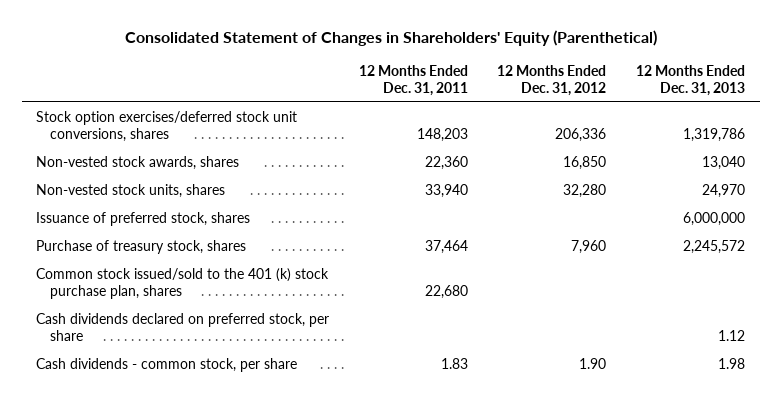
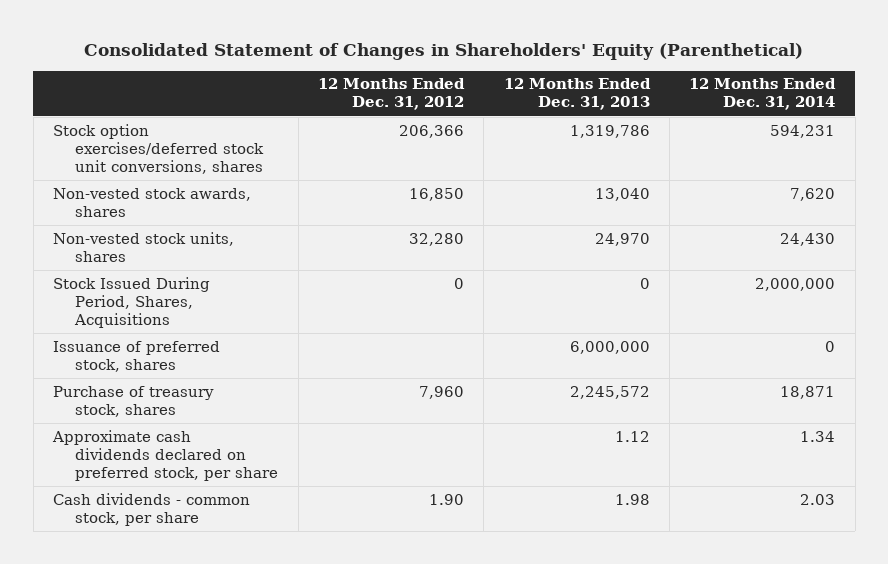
[358,65,468,97] 12 Months Ended Dec. 31, 2011 -> none
none -> [689,78,837,111] 12 Months Ended Dec. 31, 2014
[555,127,607,142] 206,336 -> [398,124,464,138] 206,366
none -> [53,276,211,328] Stock Issued During Period, Shares, Acquisitions
[36,267,330,299] Common stock issued/sold to the 401 (k) stock purchase plan, shares -> none
[36,312,330,341] Cash dividends declared on preferred stock, per share -> [52,429,279,481] Approximate cash dividends declared on preferred stock, per share

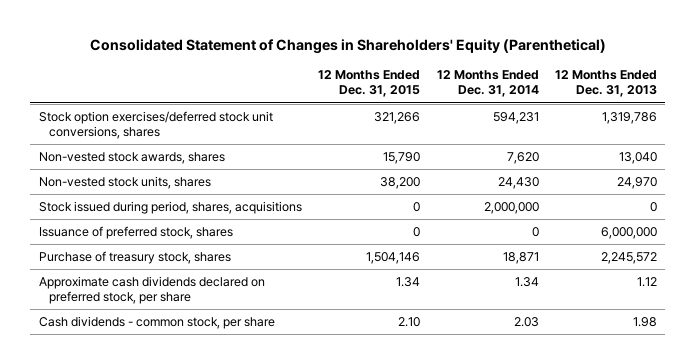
[317,78,465,111] 12 Months Ended Dec. 31, 2012 -> none
none -> [318,70,421,98] 12 Months Ended Dec. 31, 2015
[53,276,211,328] Stock Issued During Period, Shares, Acquisitions -> [38,200,302,214] Stock issued during period, shares, acquisitions

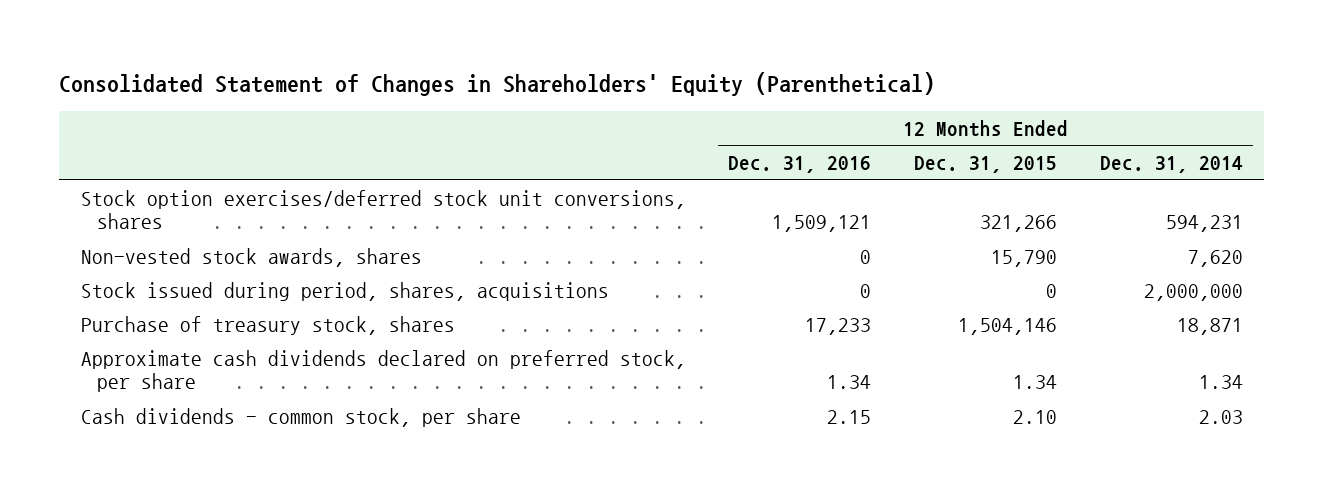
[554,70,657,98] 12 Months Ended Dec. 31, 2013 -> none
none -> [728,156,872,174] Dec. 31, 2016
[38,175,211,189] Non-vested stock units, shares -> none
[38,225,233,239] Issuance of preferred stock, shares -> none

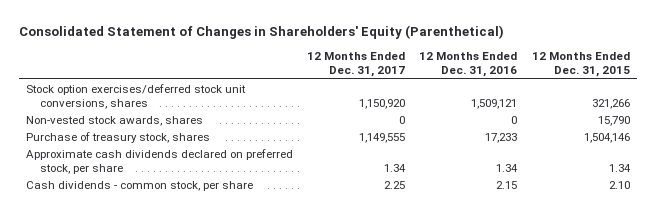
[1099,156,1243,174] Dec. 31, 2014 -> none
none -> [307,52,406,78] 12 Months Ended Dec. 31, 2017
[80,281,609,301] Stock issued during period, shares, acquisitions -> none

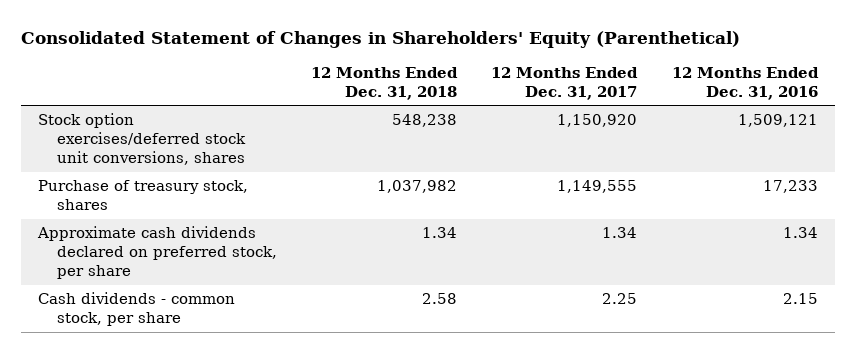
[531,52,630,78] 12 Months Ended Dec. 31, 2015 -> none
none -> [311,66,459,100] 12 Months Ended Dec. 31, 2018
[25,115,203,126] Non-vested stock awards, shares -> none

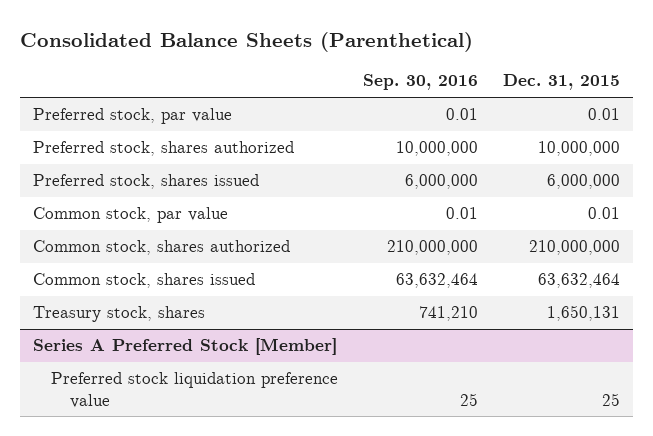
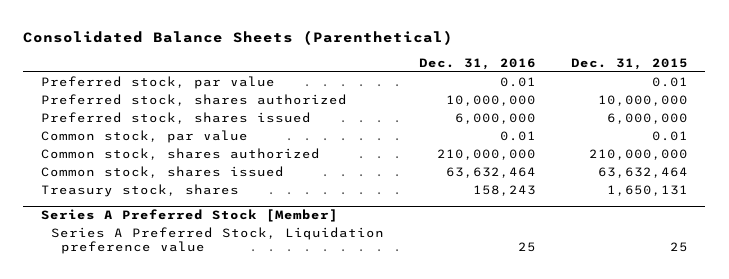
[363,74,479,91] Sep. 30, 2016 -> none
none -> [419,57,537,70] Dec. 31, 2016
[51,372,339,408] Preferred stock liquidation preference value -> [51,227,385,255] Series A Preferred Stock, Liquidation preference value

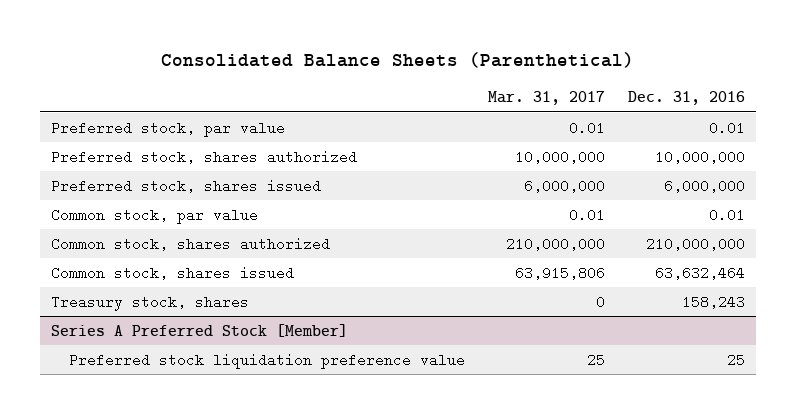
[570,57,688,70] Dec. 31, 2015 -> none
none -> [487,91,605,106] Mar. 31, 2017
[51,227,385,255] Series A Preferred Stock, Liquidation preference value -> [68,352,465,369] Preferred stock liquidation preference value

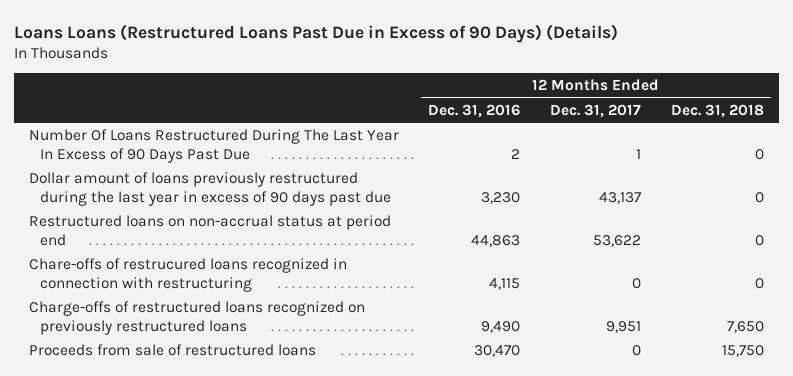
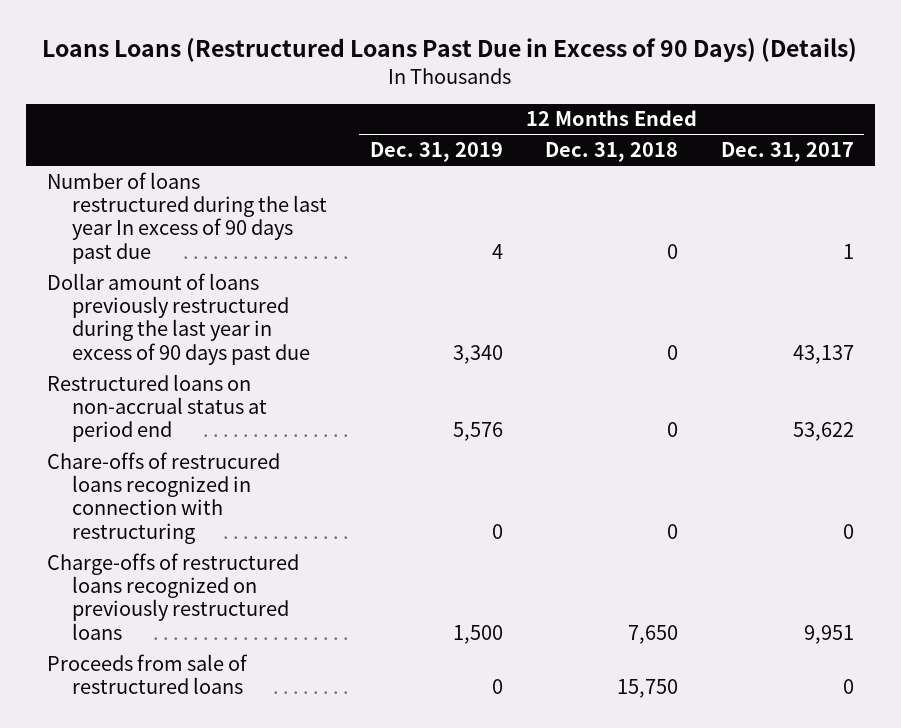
[428,103,521,118] Dec. 31, 2016 -> none
none -> [369,142,503,163] Dec. 31, 2019
[28,128,399,163] Number Of Loans Restructured During The Last Year In Excess of 90 Days Past Due -> [47,171,328,264] Number of loans restructured during the last year In excess of 90 days past due

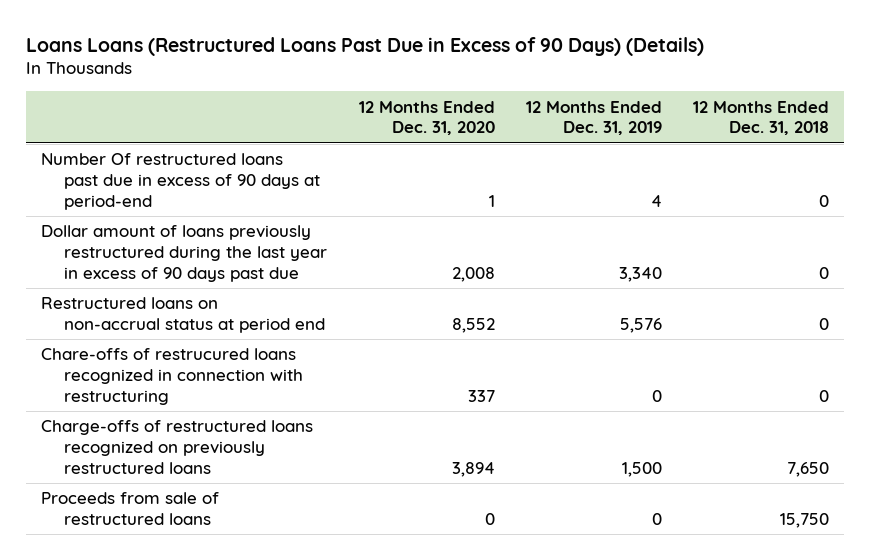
[720,142,854,163] Dec. 31, 2017 -> none
none -> [358,100,495,136] 12 Months Ended Dec. 31, 2020
[47,171,328,264] Number of loans restructured during the last year In excess of 90 days past due -> [41,153,321,210] Number Of restructured loans past due in excess of 90 days at period-end

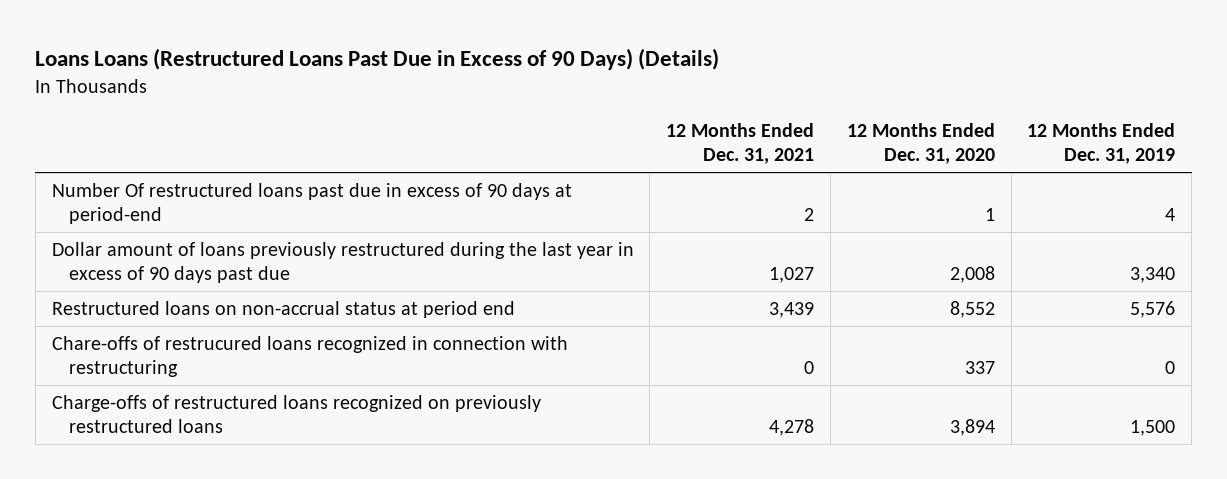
[692,100,829,136] 12 Months Ended Dec. 31, 2018 -> none
none -> [666,122,815,165] 12 Months Ended Dec. 31, 2021
[41,492,220,525] Proceeds from sale of restructured loans -> none

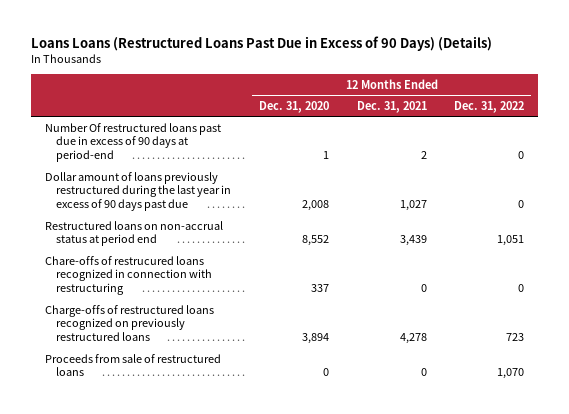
[1027,122,1176,165] 12 Months Ended Dec. 31, 2019 -> none
none -> [454,100,525,113] Dec. 31, 2022
none -> [44,353,221,377] Proceeds from sale of restructured loans

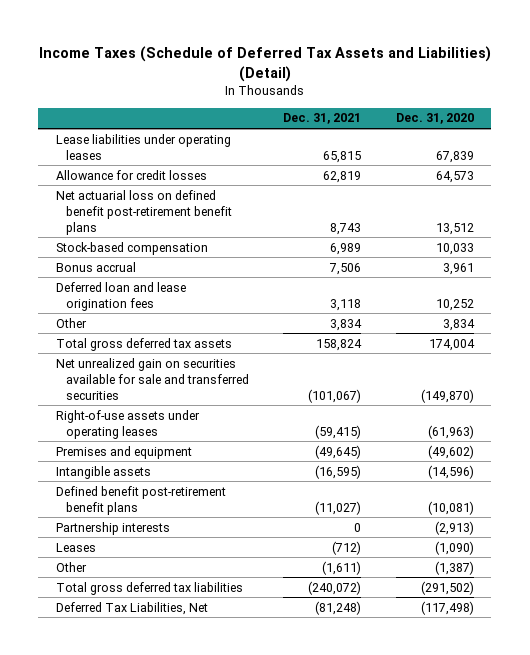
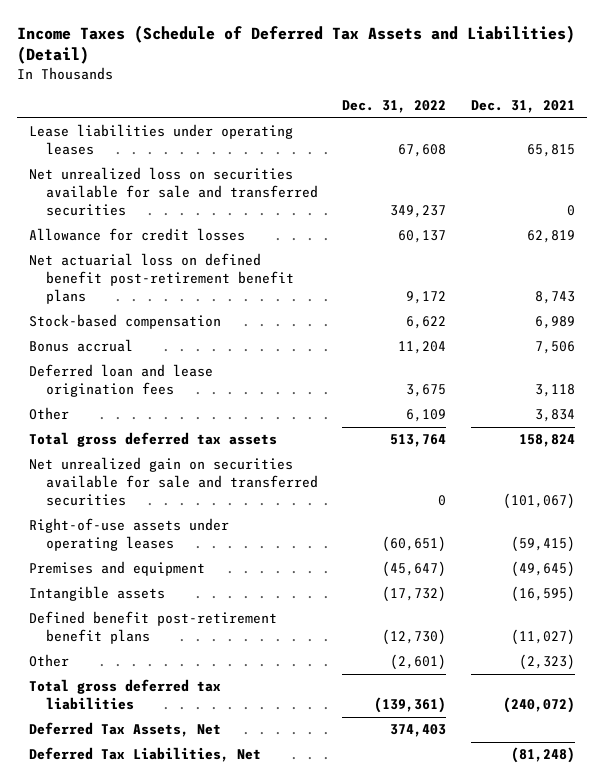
[395,113,474,125] Dec. 31, 2020 -> none
none -> [342,100,447,114] Dec. 31, 2022
none -> [29,167,318,217] Net unrealized loss on securities available for sale and transferred securities
[55,521,170,535] Partnership interests -> none
[55,542,96,552] Leases -> none
[322,560,362,575] (1,611) -> [518,654,575,671] (2,323)
none -> [29,722,222,738] Deferred Tax Assets, Net

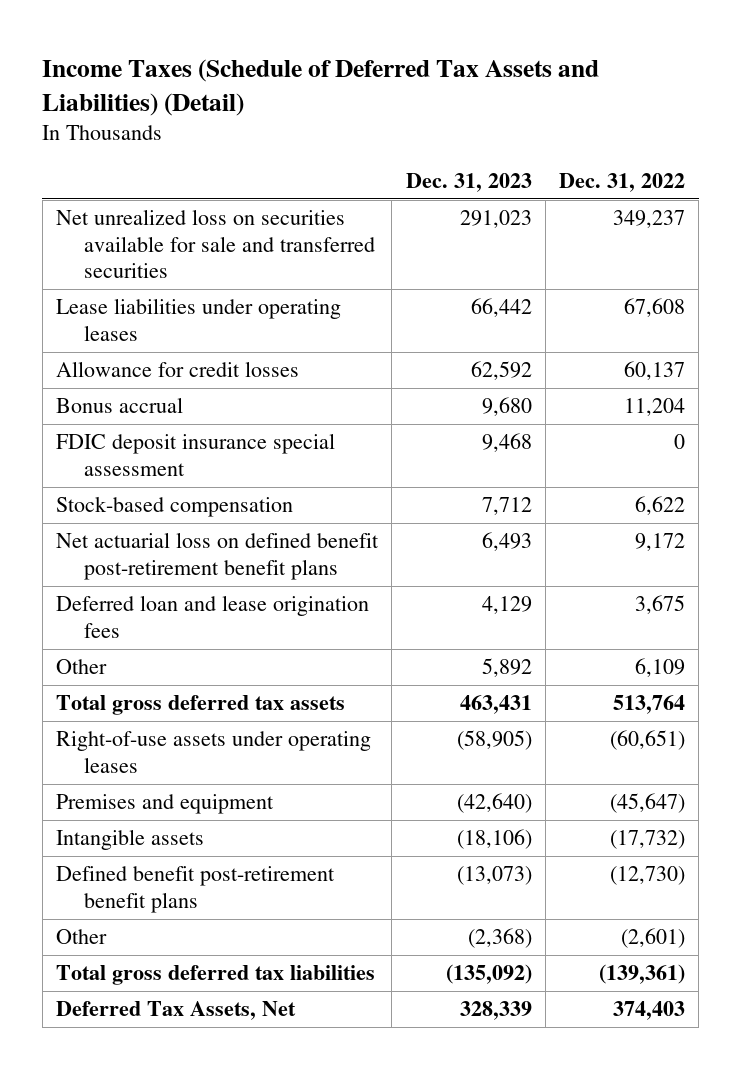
[470,100,575,114] Dec. 31, 2021 -> none
none -> [405,172,532,192] Dec. 31, 2023
[29,124,294,156] Lease liabilities under operating leases -> [56,298,342,341] Lease liabilities under operating leases
none -> [56,433,336,476] FDIC deposit insurance special assessment
[29,314,222,330] Stock-based compensation -> [56,496,294,518] Stock-based compensation
[29,253,294,305] Net actuarial loss on defined benefit post-retirement benefit plans -> [56,532,380,580] Net actuarial loss on defined benefit post-retirement benefit plans
[29,457,318,507] Net unrealized gain on securities available for sale and transferred securities -> none
[29,747,262,763] Deferred Tax Liabilities, Net -> none

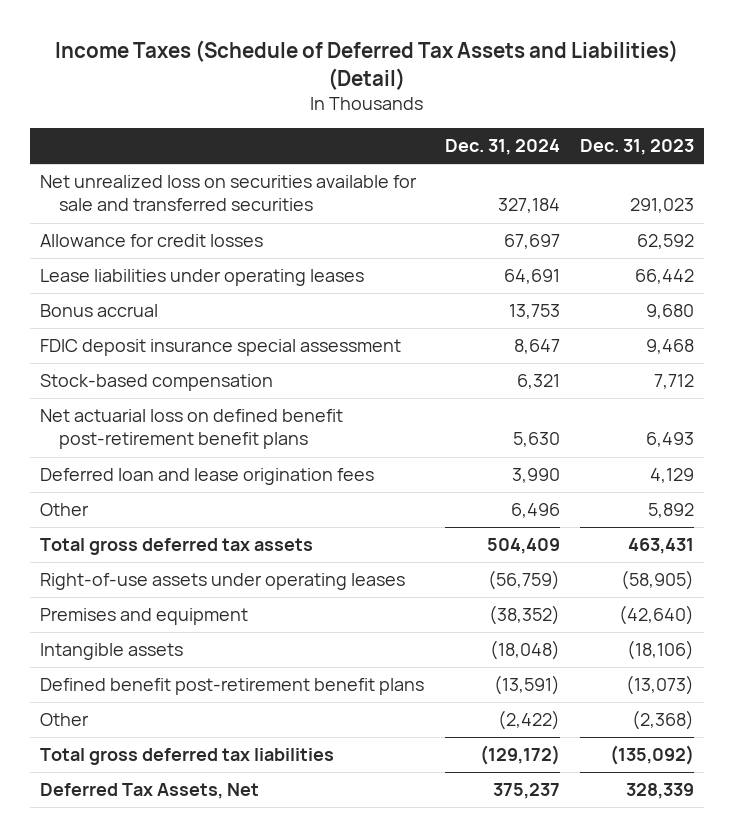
[559,172,686,192] Dec. 31, 2022 -> none
none -> [444,139,560,156] Dec. 31, 2024
[56,298,342,341] Lease liabilities under operating leases -> [39,269,364,287] Lease liabilities under operating leases

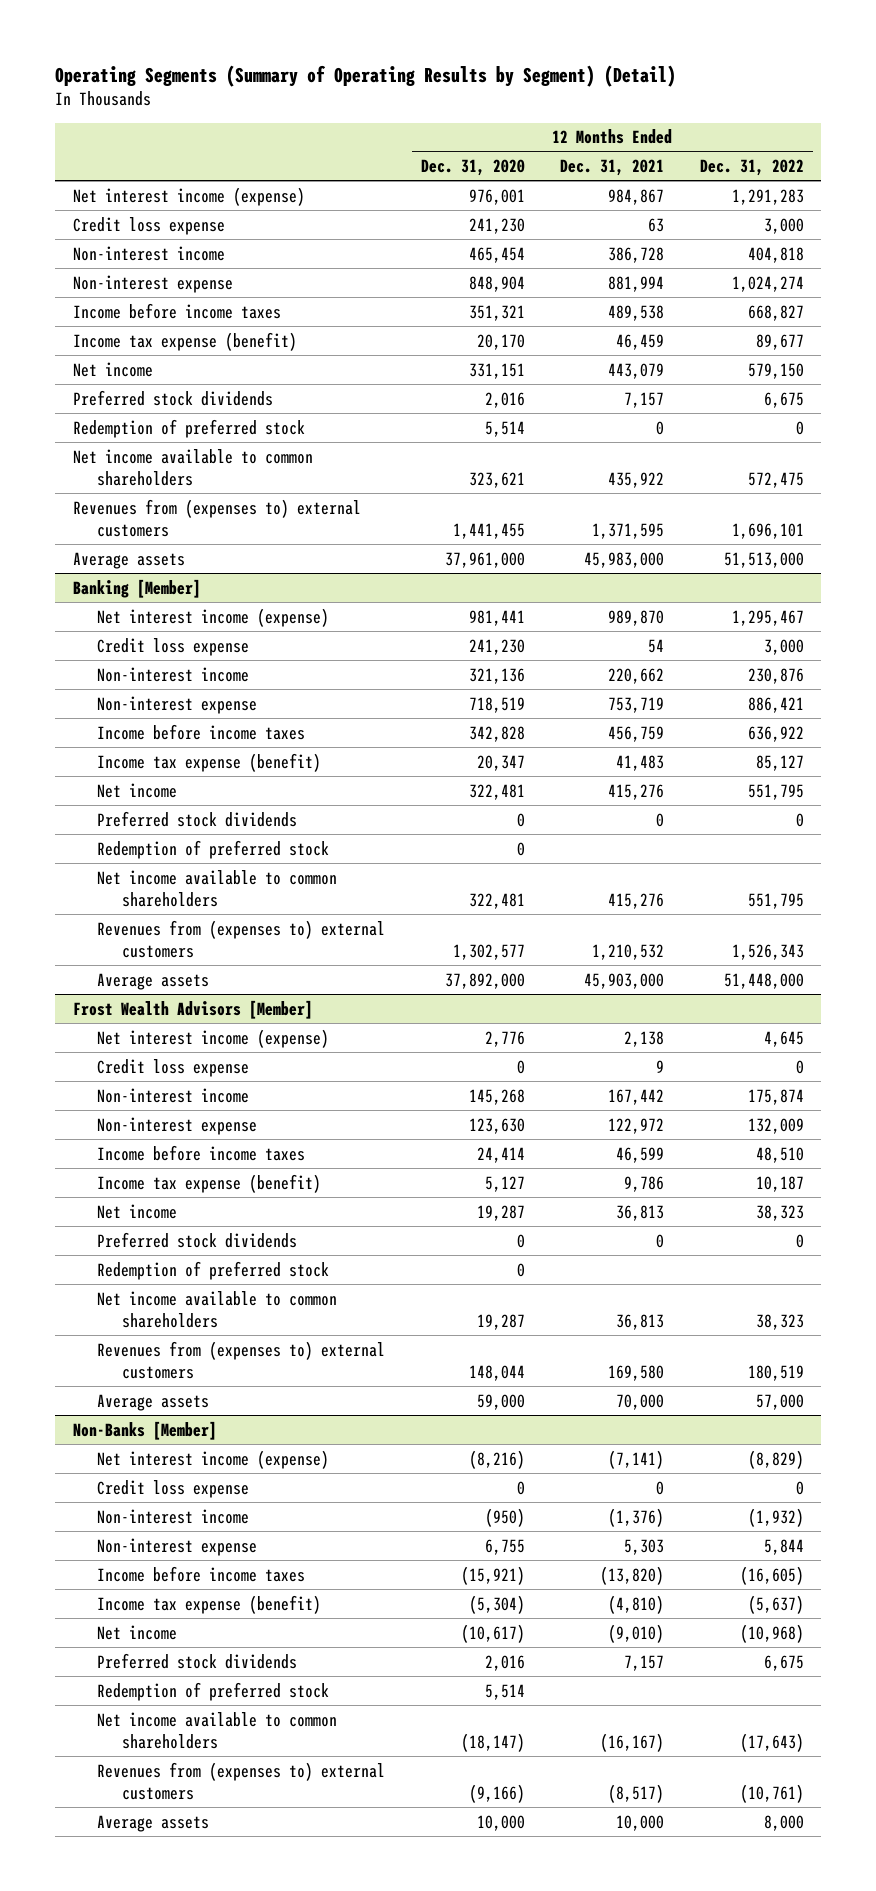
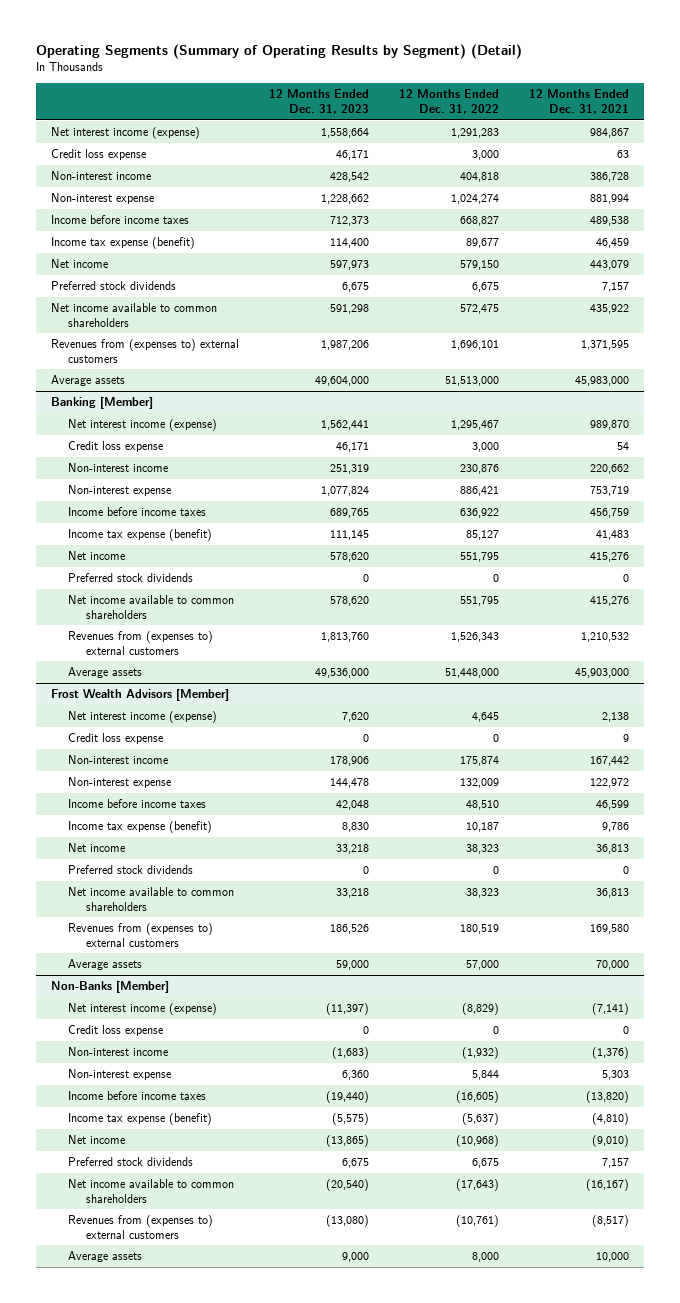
[420,159,525,177] Dec. 31, 2020 -> none
none -> [268,89,369,115] 12 Months Ended Dec. 31, 2023
[72,418,305,438] Redemption of preferred stock -> none
[97,839,330,859] Redemption of preferred stock -> none
[97,1260,330,1280] Redemption of preferred stock -> none
[97,1681,330,1701] Redemption of preferred stock -> none

